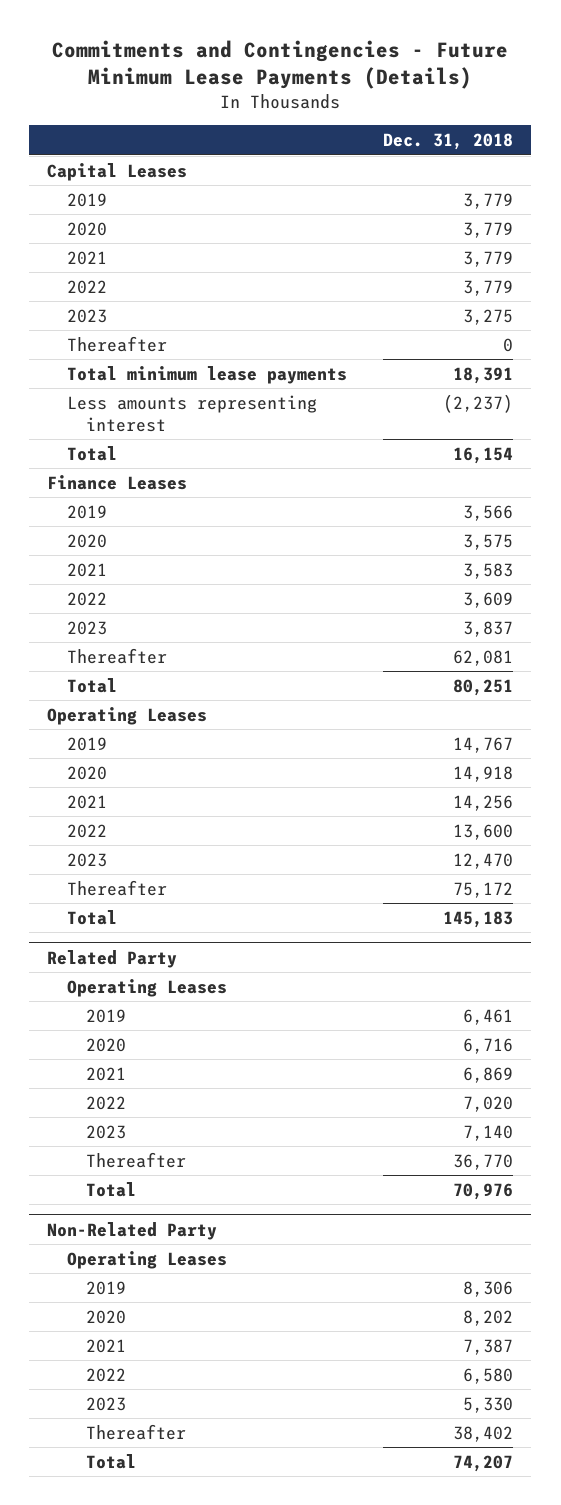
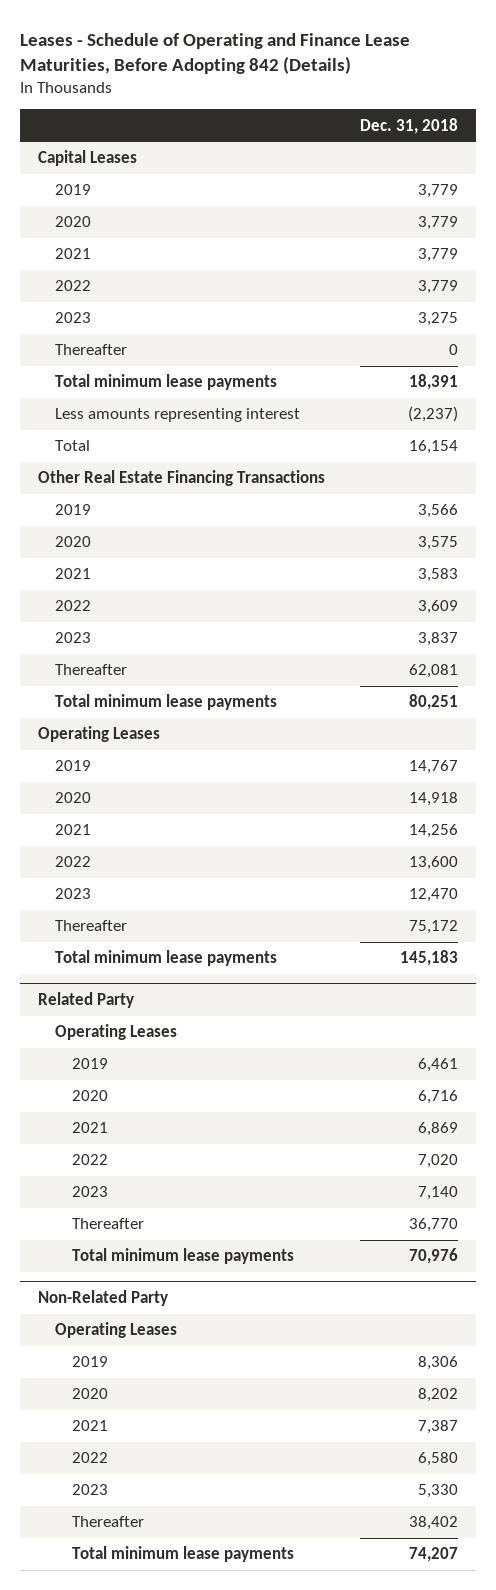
[52,39,509,89] Commitments and Contingencies - Future Minimum Lease Payments (Details) -> [20,32,411,75] Leases - Schedule of Operating and Finance Lease Maturities, Before Adopting 842 (Details)
[47,474,188,490] Finance Leases -> [38,470,326,487] Other Real Estate Financing Transactions
[66,677,117,693] Total -> [55,694,278,711] Total minimum lease payments
[66,909,117,925] Total -> [55,950,278,967] Total minimum lease payments
[86,1181,137,1197] Total -> [72,1248,295,1265] Total minimum lease payments
[86,1453,137,1469] Total -> [72,1546,295,1563] Total minimum lease payments

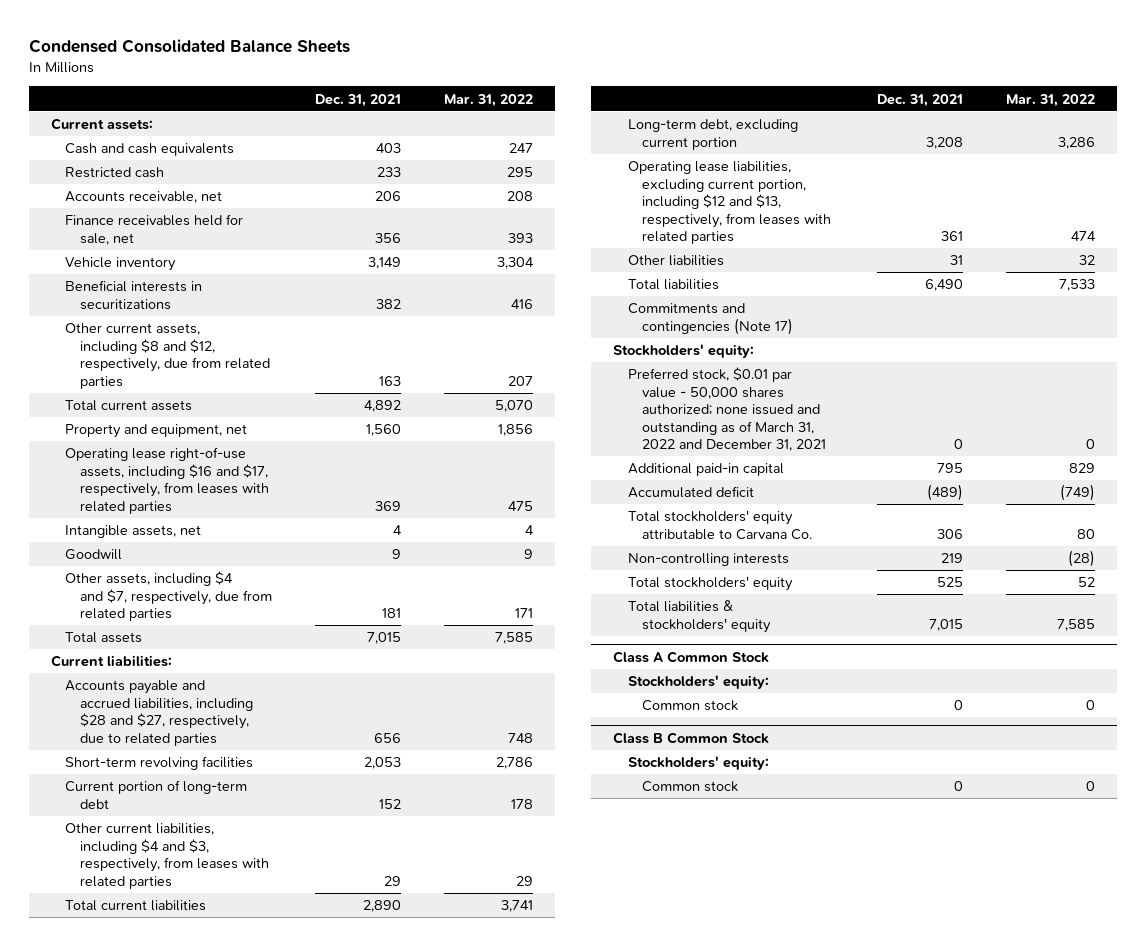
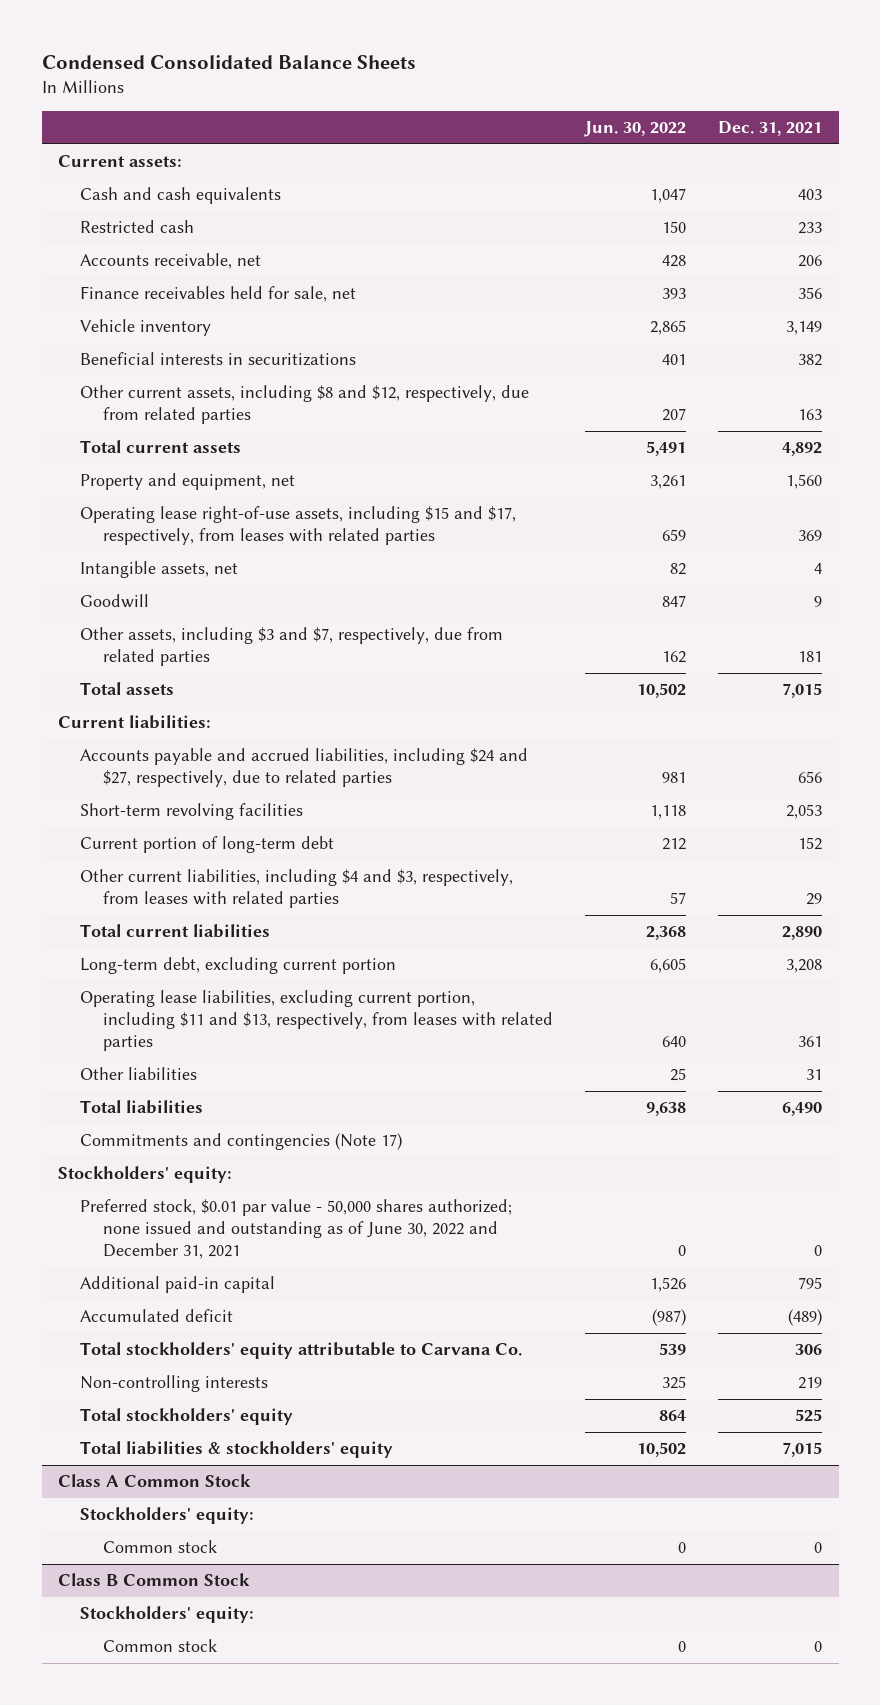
[444,93,534,107] Mar. 31, 2022 -> none
none -> [584,121,687,138] Jun. 30, 2022
[65,447,270,514] Operating lease right-of-use assets, including $16 and $17, respectively, from leases with related parties -> [80,506,517,546] Operating lease right-of-use assets, including $15 and $17, respectively, from leases with related parties
[65,571,273,622] Other assets, including $4 and $7, respectively, due from related parties -> [80,627,504,667] Other assets, including $3 and $7, respectively, due from related parties
[65,680,254,746] Accounts payable and accrued liabilities, including $28 and $27, respectively, due to related parties -> [80,748,529,788] Accounts payable and accrued liabilities, including $24 and $27, respectively, due to related parties
[627,161,832,245] Operating lease liabilities, excluding current portion, including $12 and $13, respectively, from leases with related parties -> [80,990,554,1052] Operating lease liabilities, excluding current portion, including $11 and $13, respectively, from leases with related parties
[627,367,827,452] Preferred stock, $0.01 par value - 50,000 shares authorized; none issued and outstanding as of March 31, 2022 and December 31, 2021 -> [80,1199,513,1260] Preferred stock, $0.01 par value - 50,000 shares authorized; none issued and outstanding as of June 30, 2022 and December 31, 2021

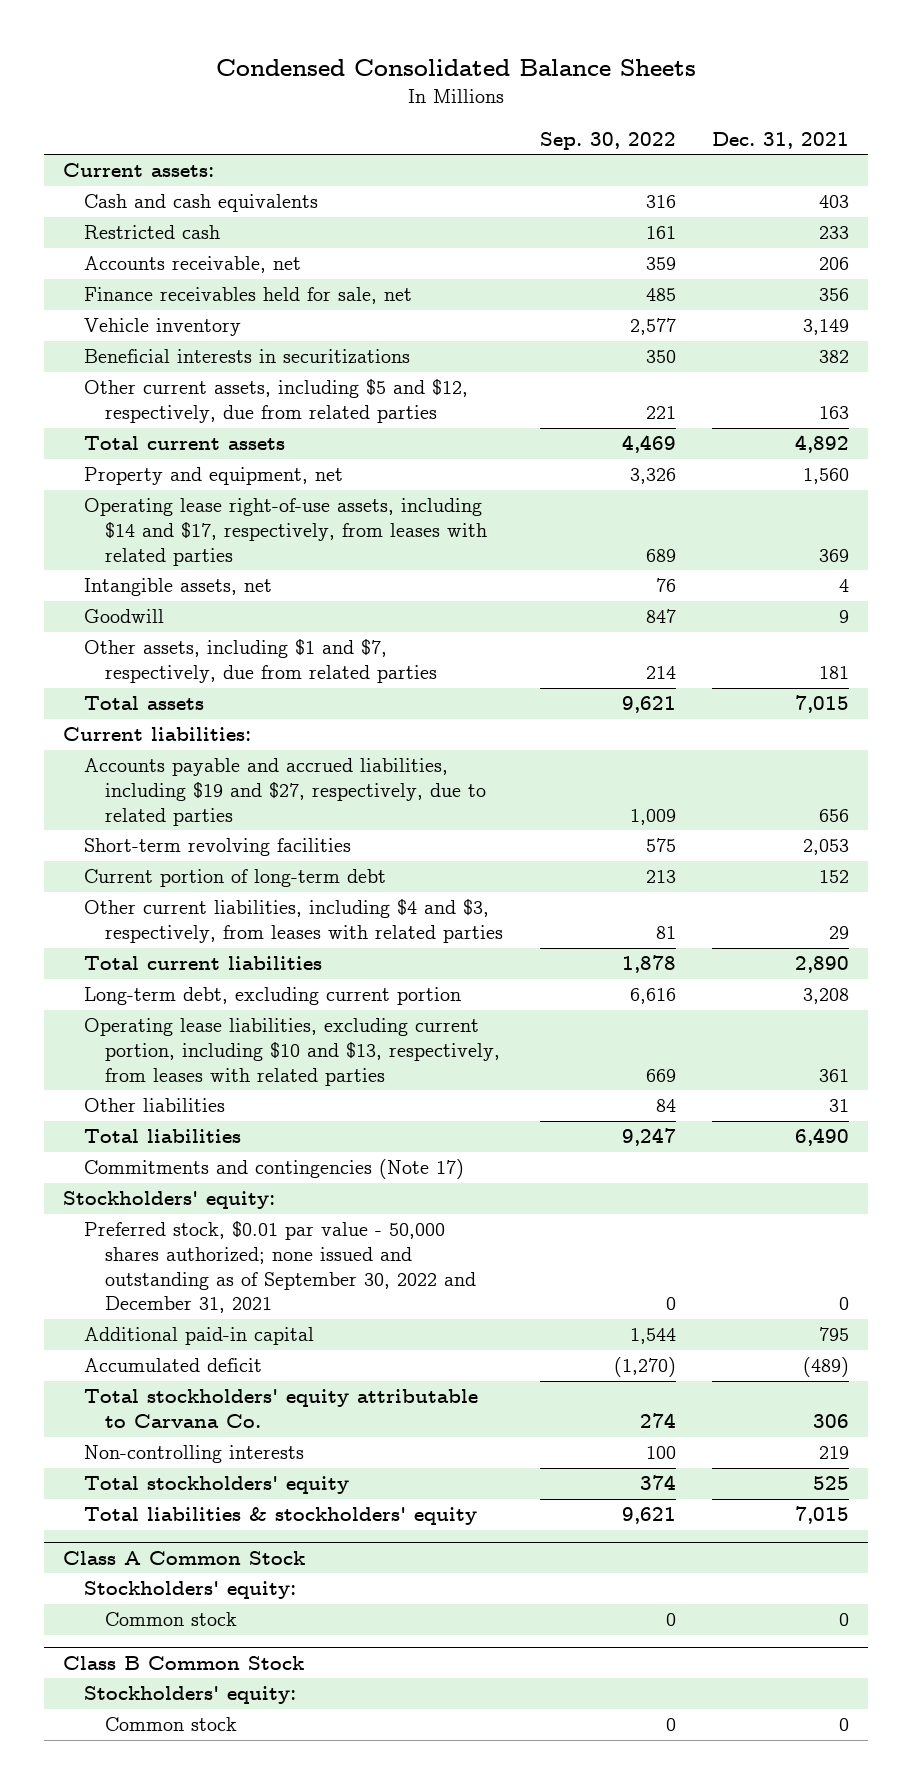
[584,121,687,138] Jun. 30, 2022 -> none
none -> [539,131,676,150] Sep. 30, 2022
[80,385,530,425] Other current assets, including $8 and $12, respectively, due from related parties -> [83,379,468,424] Other current assets, including $5 and $12, respectively, due from related parties
[80,506,517,546] Operating lease right-of-use assets, including $15 and $17, respectively, from leases with related parties -> [83,498,487,566] Operating lease right-of-use assets, including $14 and $17, respectively, from leases with related parties
[80,627,504,667] Other assets, including $3 and $7, respectively, due from related parties -> [83,639,437,684] Other assets, including $1 and $7, respectively, due from related parties
[80,748,529,788] Accounts payable and accrued liabilities, including $24 and $27, respectively, due to related parties -> [83,758,486,826] Accounts payable and accrued liabilities, including $19 and $27, respectively, due to related parties
[80,990,554,1052] Operating lease liabilities, excluding current portion, including $11 and $13, respectively, from leases with related parties -> [83,1018,500,1086] Operating lease liabilities, excluding current portion, including $10 and $13, respectively, from leases with related parties
[80,1199,513,1260] Preferred stock, $0.01 par value - 50,000 shares authorized; none issued and outstanding as of June 30, 2022 and December 31, 2021 -> [83,1221,476,1314] Preferred stock, $0.01 par value - 50,000 shares authorized; none issued and outstanding as of September 30, 2022 and December 31, 2021

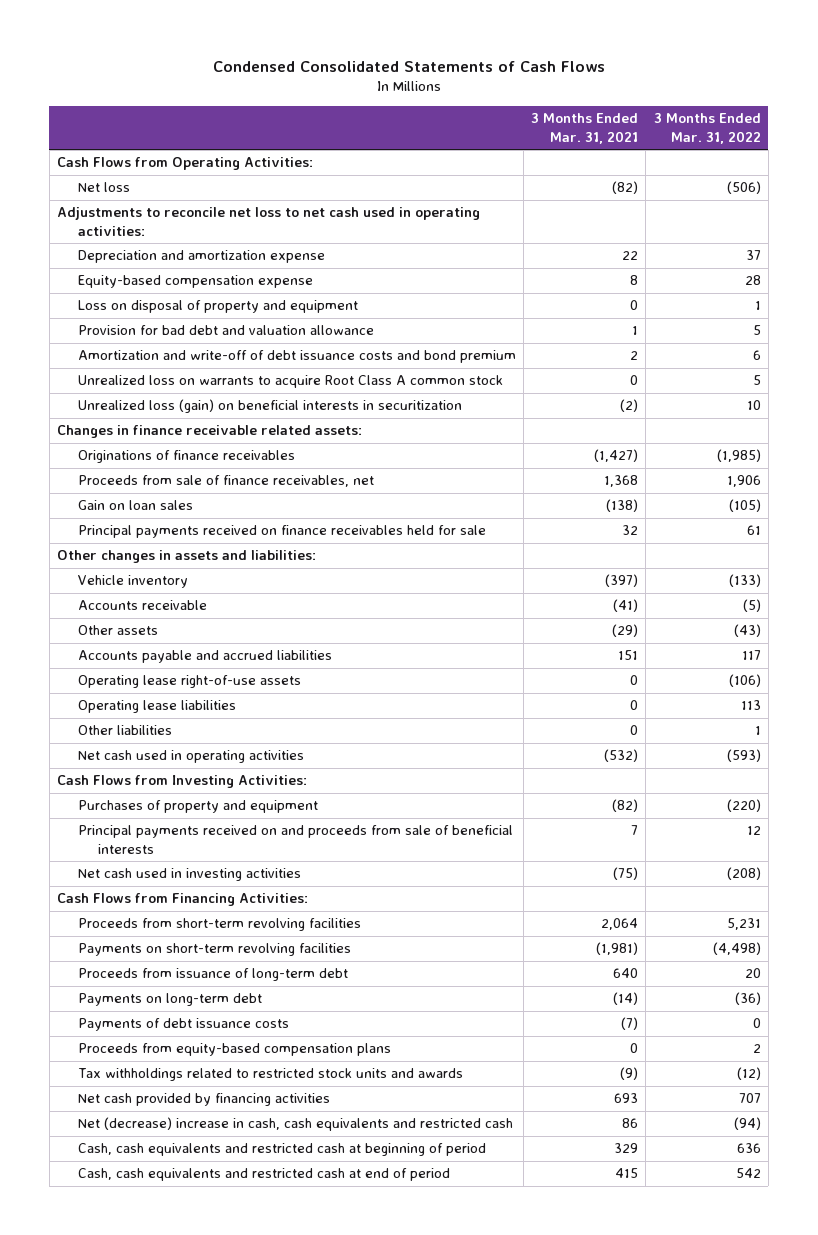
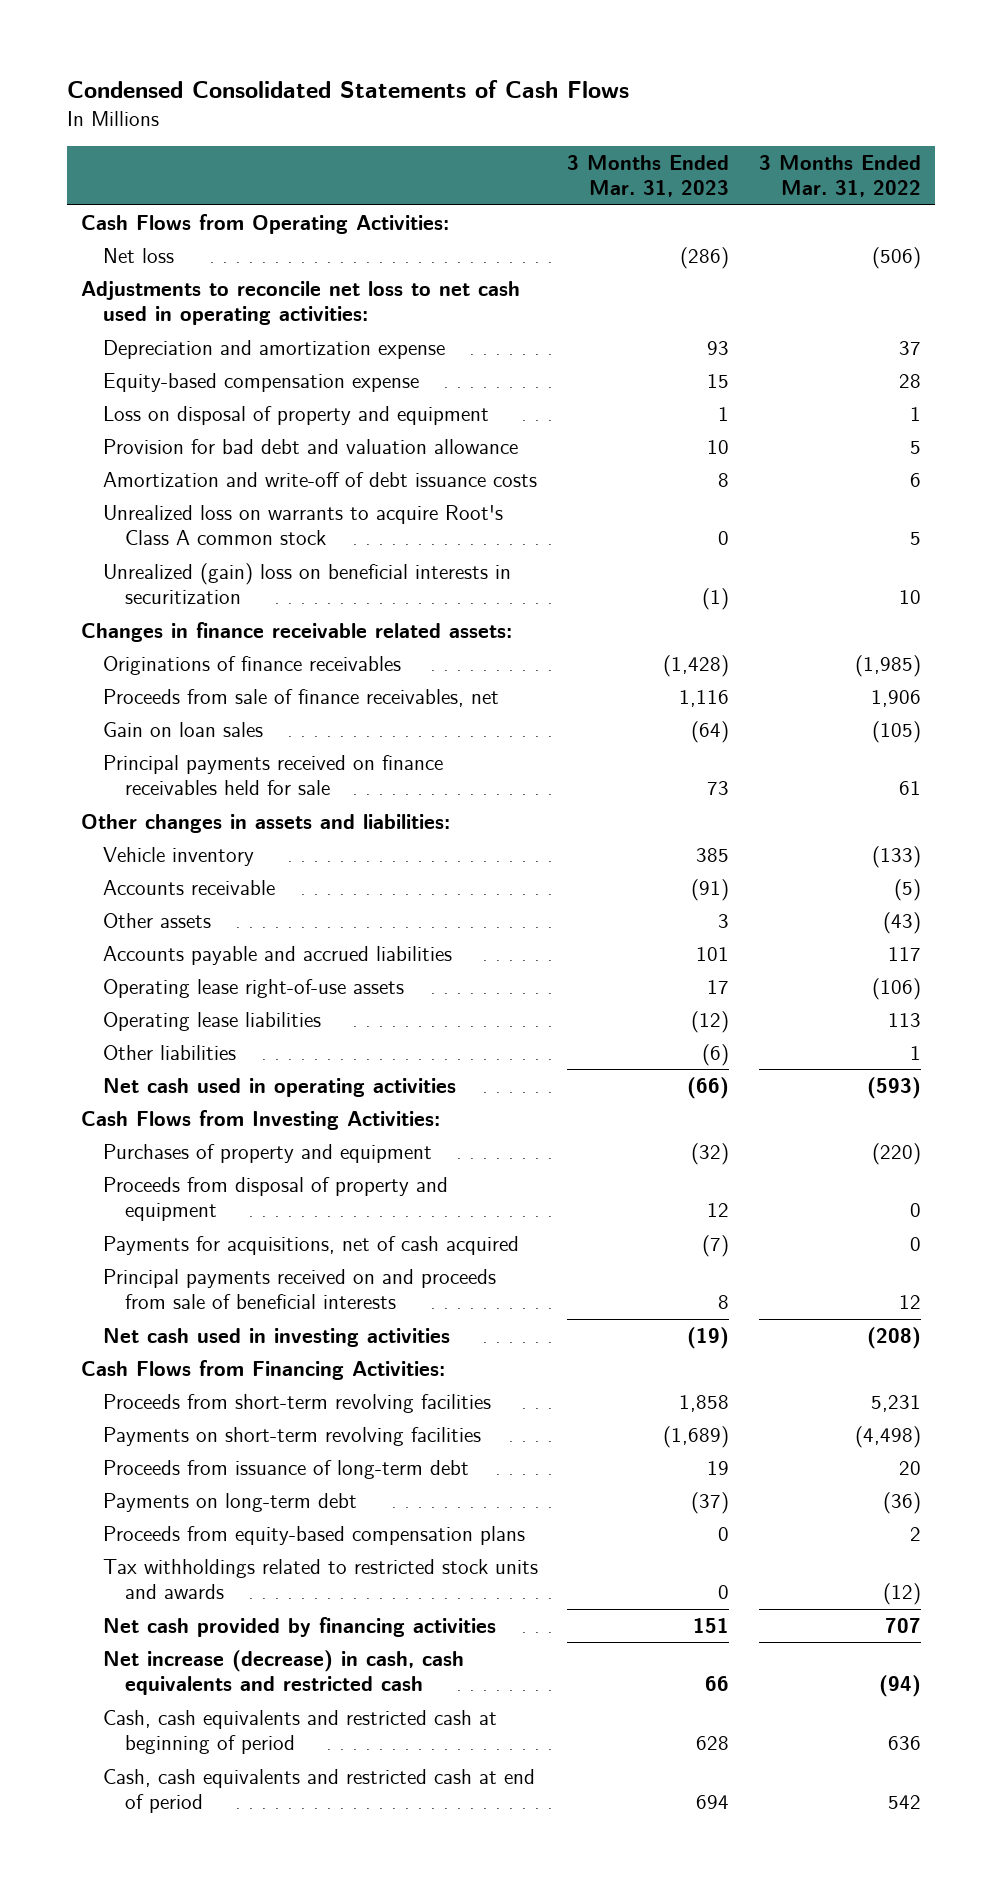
[531,112,639,144] 3 Months Ended Mar. 31, 2021 -> none
none -> [567,154,730,198] 3 Months Ended Mar. 31, 2023
[77,350,516,364] Amortization and write-off of debt issuance costs and bond premium -> [103,471,538,487] Amortization and write-off of debt issuance costs
[77,375,503,389] Unrealized loss on warrants to acquire Root Class A common stock -> [103,504,504,546] Unrealized loss on warrants to acquire Root's Class A common stock
[77,399,462,414] Unrealized loss (gain) on beneficial interests in securitization -> [103,562,512,605] Unrealized (gain) loss on beneficial interests in securitization
none -> [103,1176,449,1222] Proceeds from disposal of property and equipment
none -> [103,1235,520,1255] Payments for acquisitions, net of cash acquired
[77,1018,289,1032] Payments of debt issuance costs -> none
[77,1117,513,1132] Net (decrease) increase in cash, cash equivalents and restricted cash -> [103,1649,465,1696] Net increase (decrease) in cash, cash equivalents and restricted cash

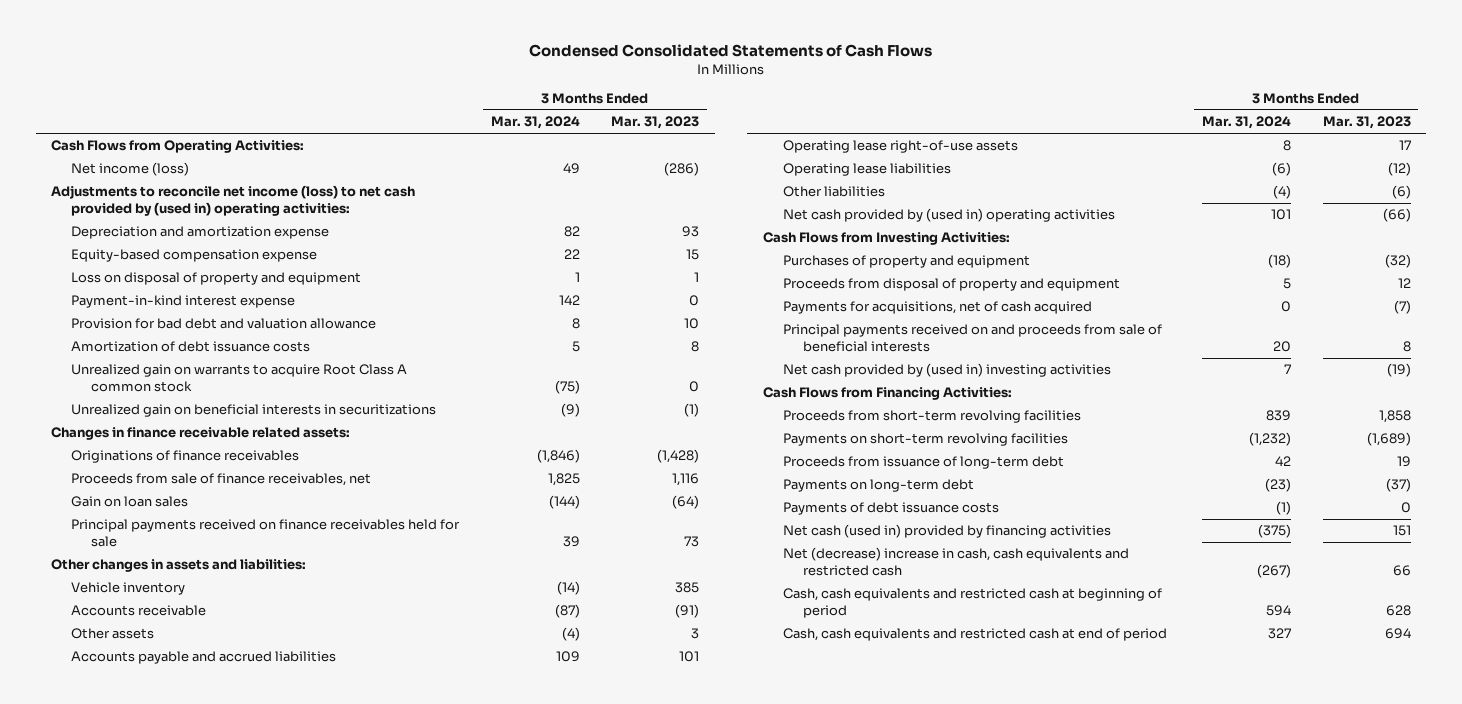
[758,154,921,198] 3 Months Ended Mar. 31, 2022 -> none
none -> [490,116,580,130] Mar. 31, 2024
[103,247,175,263] Net loss -> [71,162,190,177] Net income (loss)
[81,280,521,326] Adjustments to reconcile net loss to net cash used in operating activities: -> [51,185,416,216] Adjustments to reconcile net income (loss) to net cash provided by (used in) operating activities:
none -> [71,295,296,309] Payment-in-kind interest expense
[103,471,538,487] Amortization and write-off of debt issuance costs -> [71,341,311,353] Amortization of debt issuance costs
[103,504,504,546] Unrealized loss on warrants to acquire Root's Class A common stock -> [71,364,408,392] Unrealized gain on warrants to acquire Root Class A common stock
[103,562,512,605] Unrealized (gain) loss on beneficial interests in securitization -> [71,404,437,418] Unrealized gain on beneficial interests in securitizations
[103,1077,457,1097] Net cash used in operating activities -> [782,208,1115,223] Net cash provided by (used in) operating activities
[103,1327,451,1347] Net cash used in investing activities -> [782,363,1111,378] Net cash provided by (used in) investing activities
[103,1525,526,1545] Proceeds from equity-based compensation plans -> none
[103,1558,539,1600] Tax withholdings related to restricted stock units and awards -> none
none -> [782,502,999,516] Payments of debt issuance costs
[103,1616,497,1637] Net cash provided by financing activities -> [782,524,1111,539] Net cash (used in) provided by financing activities
[103,1649,465,1696] Net increase (decrease) in cash, cash equivalents and restricted cash -> [782,547,1129,576] Net (decrease) increase in cash, cash equivalents and restricted cash

